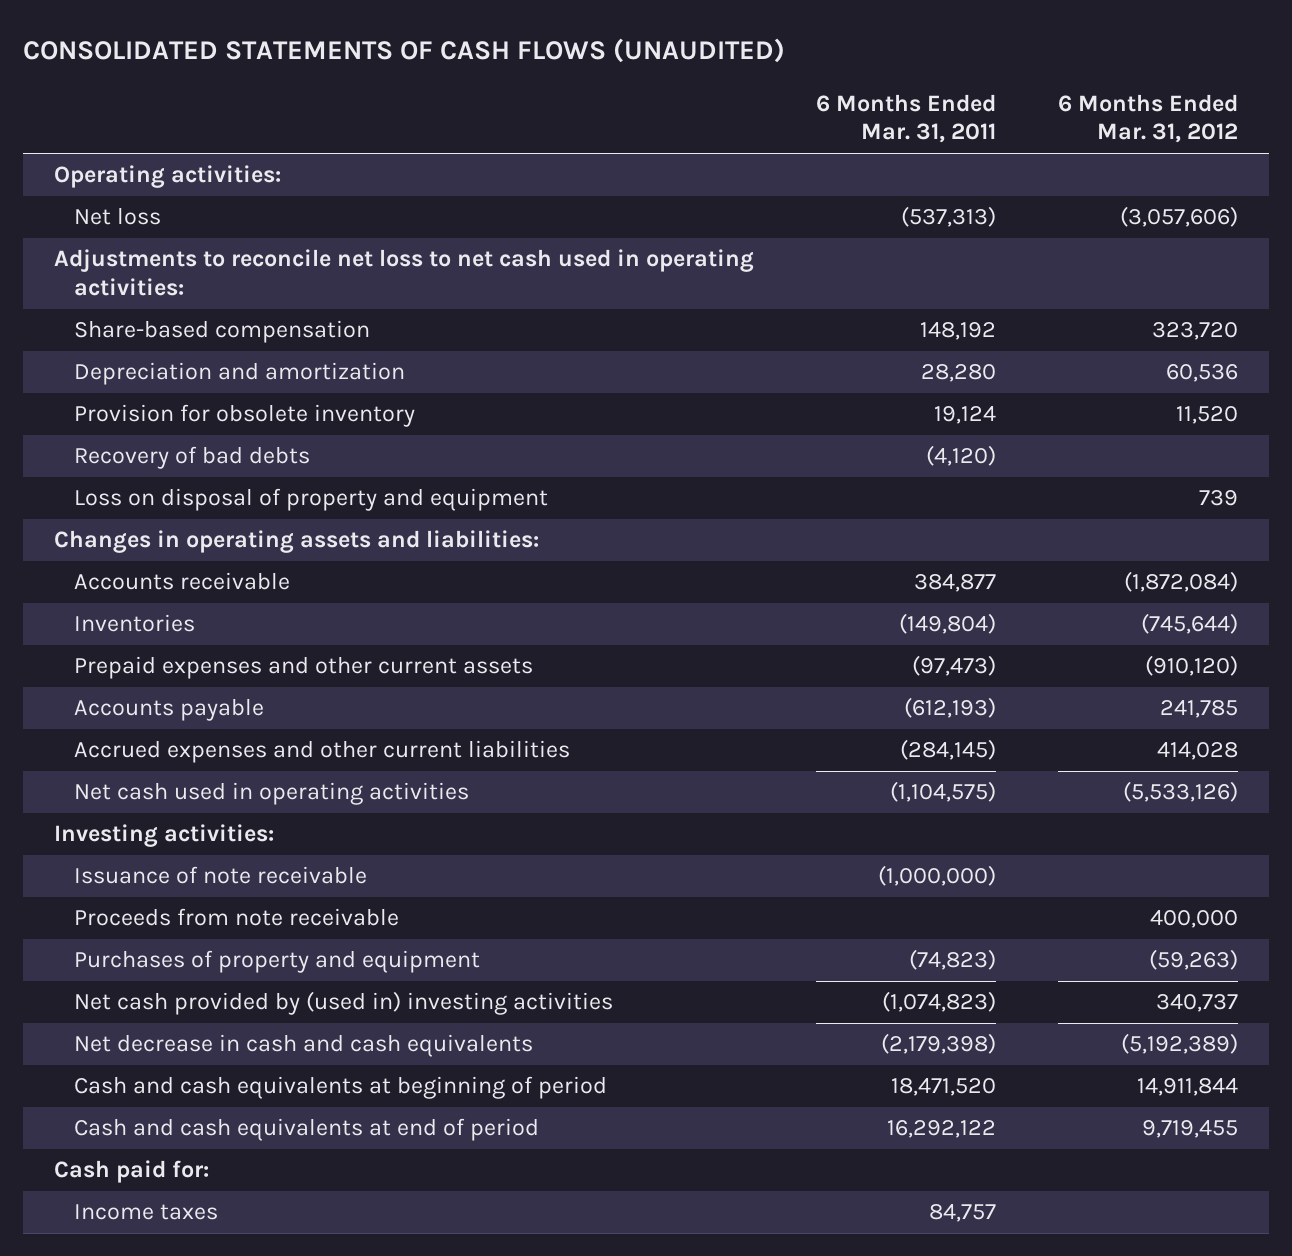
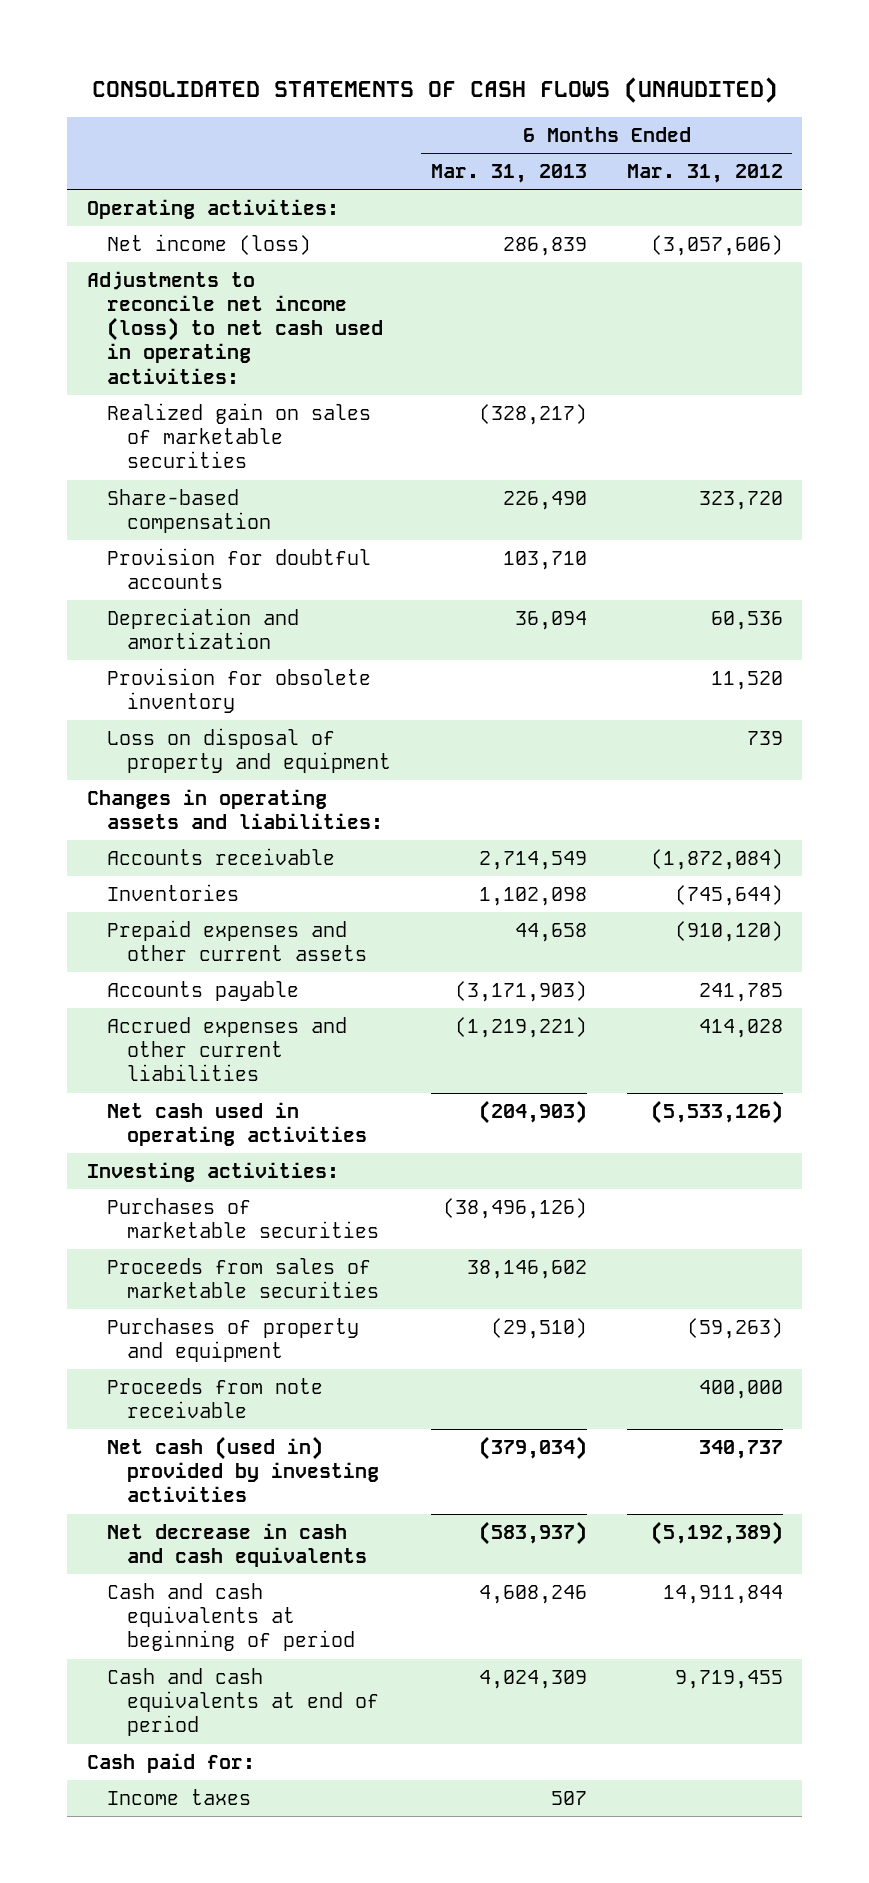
[815,93,996,144] 6 Months Ended Mar. 31, 2011 -> none
none -> [430,164,587,184] Mar. 31, 2013
[74,207,162,226] Net loss -> [107,233,312,255] Net income (loss)
[53,249,754,296] Adjustments to reconcile net loss to net cash used in operating activities: -> [86,270,384,384] Adjustments to reconcile net income (loss) to net cash used in operating activities:
none -> [107,402,372,469] Realized gain on sales of marketable securities
none -> [107,547,372,590] Provision for doubtful accounts
[74,446,311,470] Recovery of bad debts -> none
[74,866,368,885] Issuance of note receivable -> none
none -> [107,1197,380,1239] Purchases of marketable securities
none -> [107,1257,380,1299] Proceeds from sales of marketable securities
[74,908,400,927] Proceeds from note receivable -> [107,1377,324,1419] Proceeds from note receivable
[74,991,614,1016] Net cash provided by (used in) investing activities -> [107,1435,380,1503] Net cash (used in) provided by investing activities

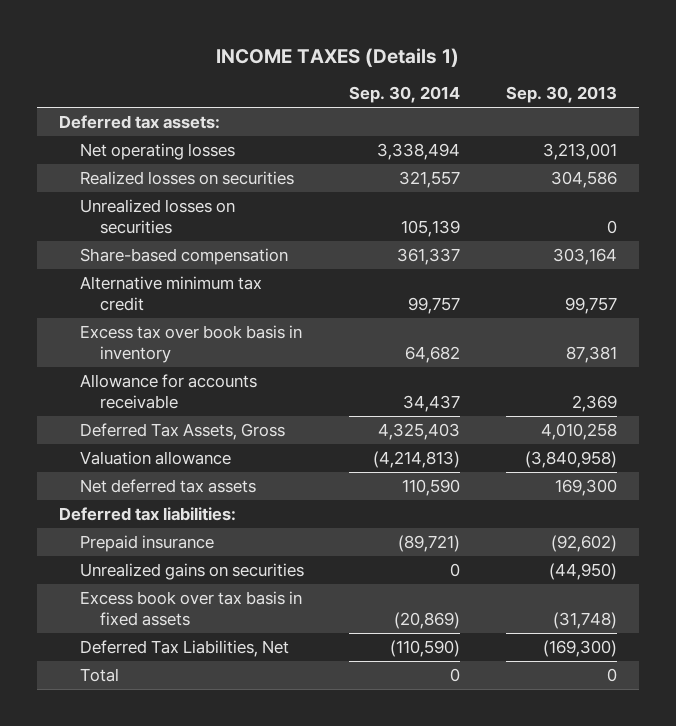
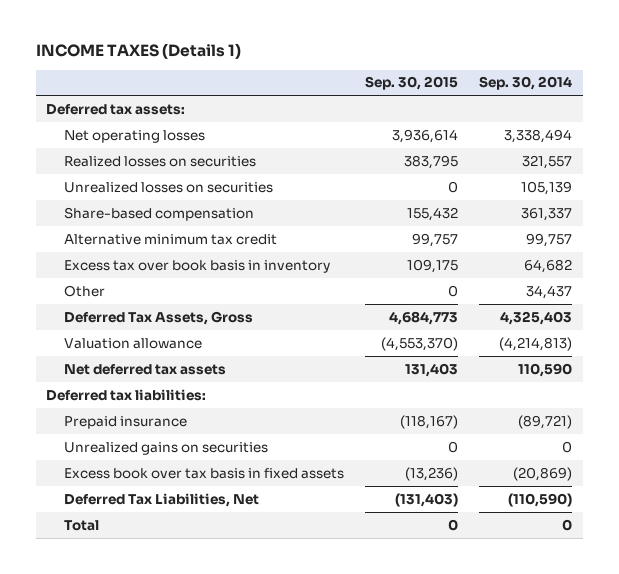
[505,86,617,104] Sep. 30, 2013 -> none
none -> [365,76,459,91] Sep. 30, 2015
[79,373,257,409] Allowance for accounts receivable -> [64,284,106,297] Other

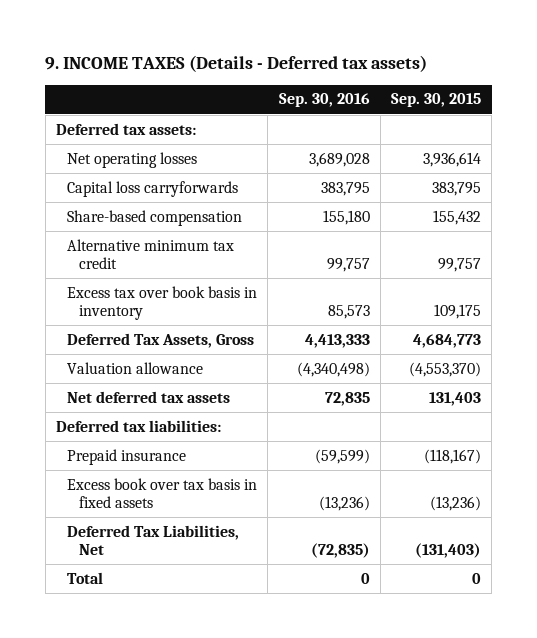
[35,43,241,60] INCOME TAXES (Details 1) -> [45,55,428,73] 9. INCOME TAXES (Details - Deferred tax assets)
[479,76,573,91] Sep. 30, 2014 -> none
none -> [278,93,370,108] Sep. 30, 2016
[64,181,274,193] Unrealized losses on securities -> none
[64,155,257,167] Realized losses on securities -> [67,180,239,197] Capital loss carryforwards
[64,284,106,297] Other -> none
[64,441,269,455] Unrealized gains on securities -> none

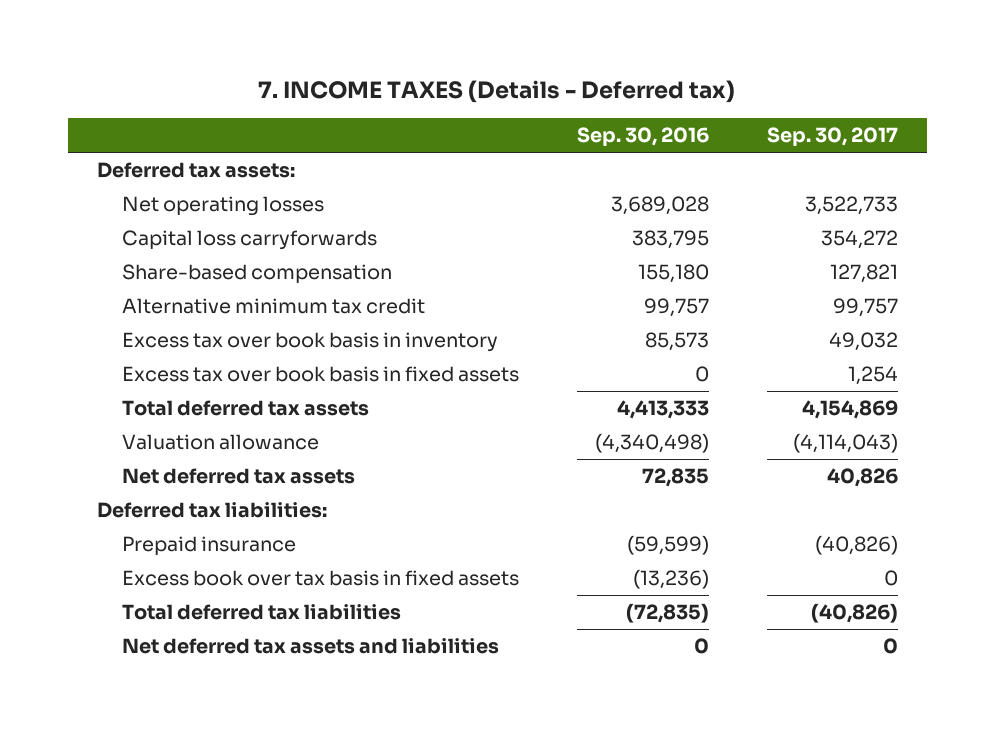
[45,55,428,73] 9. INCOME TAXES (Details - Deferred tax assets) -> [258,80,736,104] 7. INCOME TAXES (Details - Deferred tax)
[391,93,482,108] Sep. 30, 2015 -> none
none -> [766,127,898,147] Sep. 30, 2017
none -> [122,366,520,383] Excess tax over book basis in fixed assets
[67,332,255,348] Deferred Tax Assets, Gross -> [122,400,370,417] Total deferred tax assets
[67,524,240,555] Deferred Tax Liabilities, Net -> [122,604,402,621] Total deferred tax liabilities
[67,571,104,584] Total -> [122,638,500,655] Net deferred tax assets and liabilities

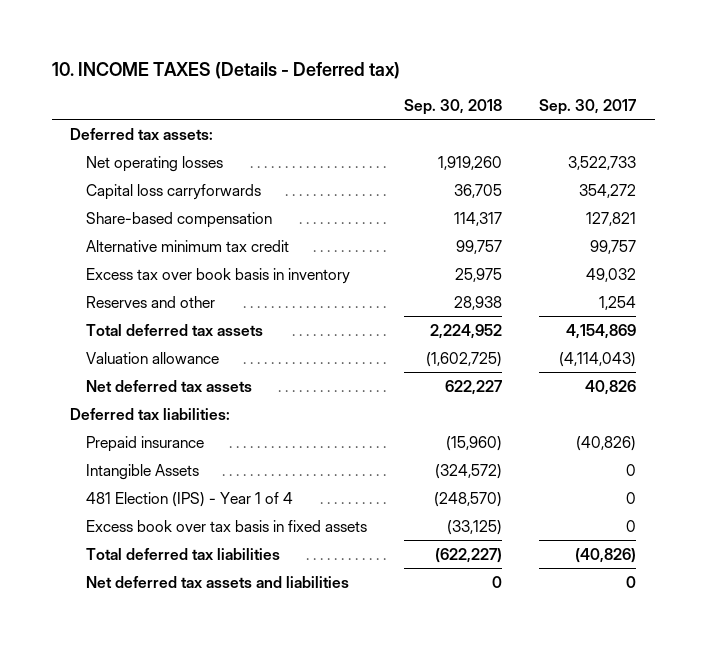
[258,80,736,104] 7. INCOME TAXES (Details - Deferred tax) -> [51,61,400,79] 10. INCOME TAXES (Details - Deferred tax)
[576,127,709,147] Sep. 30, 2016 -> none
none -> [404,99,503,116] Sep. 30, 2018
[122,366,520,383] Excess tax over book basis in fixed assets -> [85,295,215,308] Reserves and other
none -> [85,463,199,480] Intangible Assets
none -> [85,491,293,507] 481 Election (IPS) - Year 1 of 4

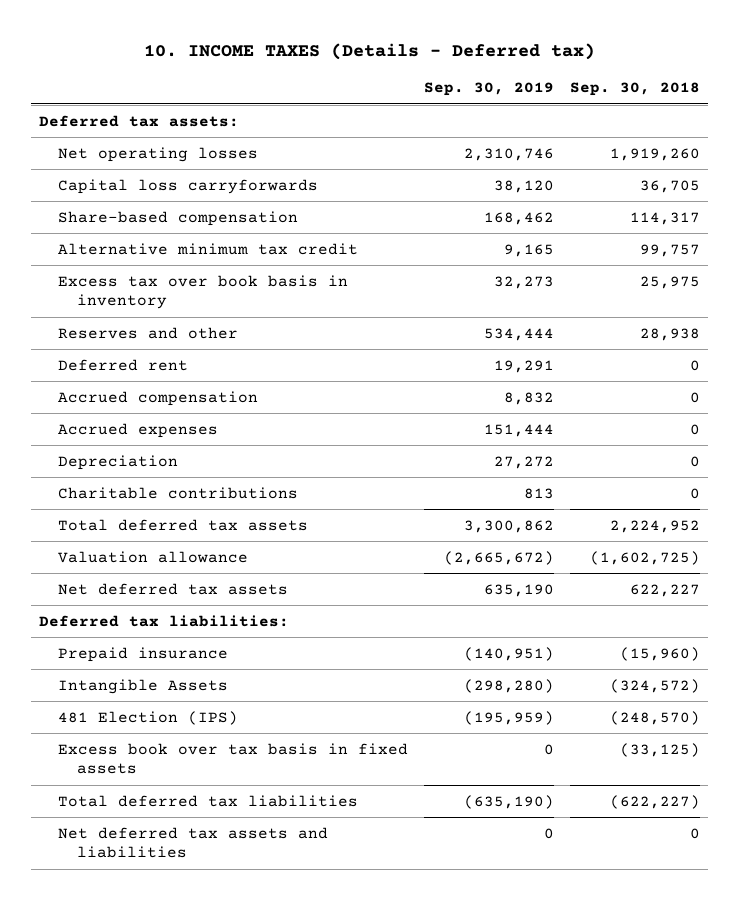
[539,99,637,116] Sep. 30, 2017 -> none
none -> [424,82,555,97] Sep. 30, 2019
none -> [57,358,188,371] Deferred rent
none -> [57,390,258,406] Accrued compensation
none -> [57,422,218,438] Accrued expenses
none -> [57,454,178,470] Depreciation
none -> [57,486,298,499] Charitable contributions
[85,491,293,507] 481 Election (IPS) - Year 1 of 4 -> [57,710,238,725] 481 Election (IPS)

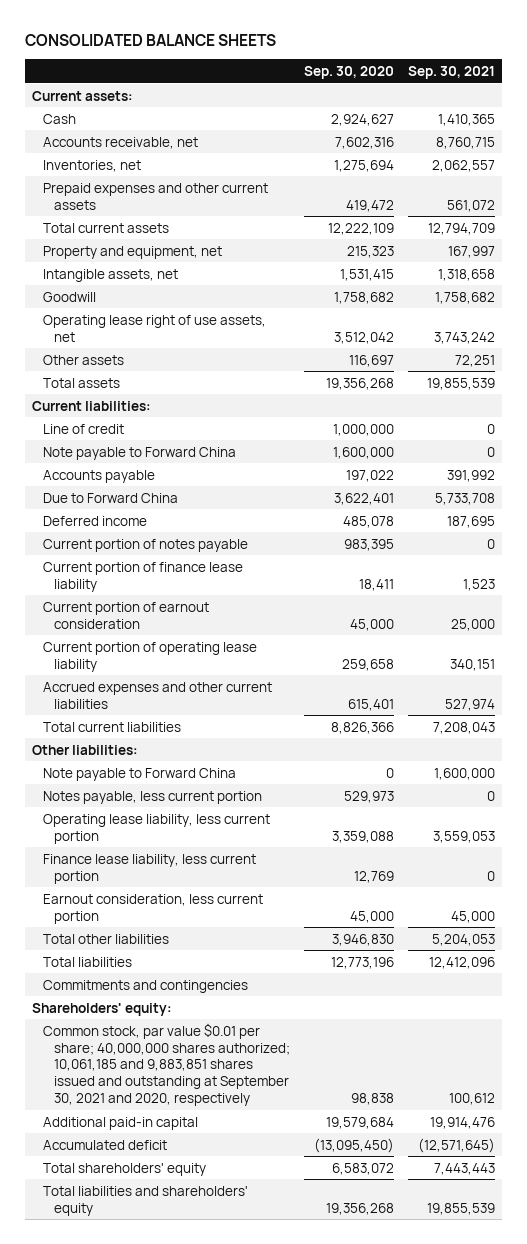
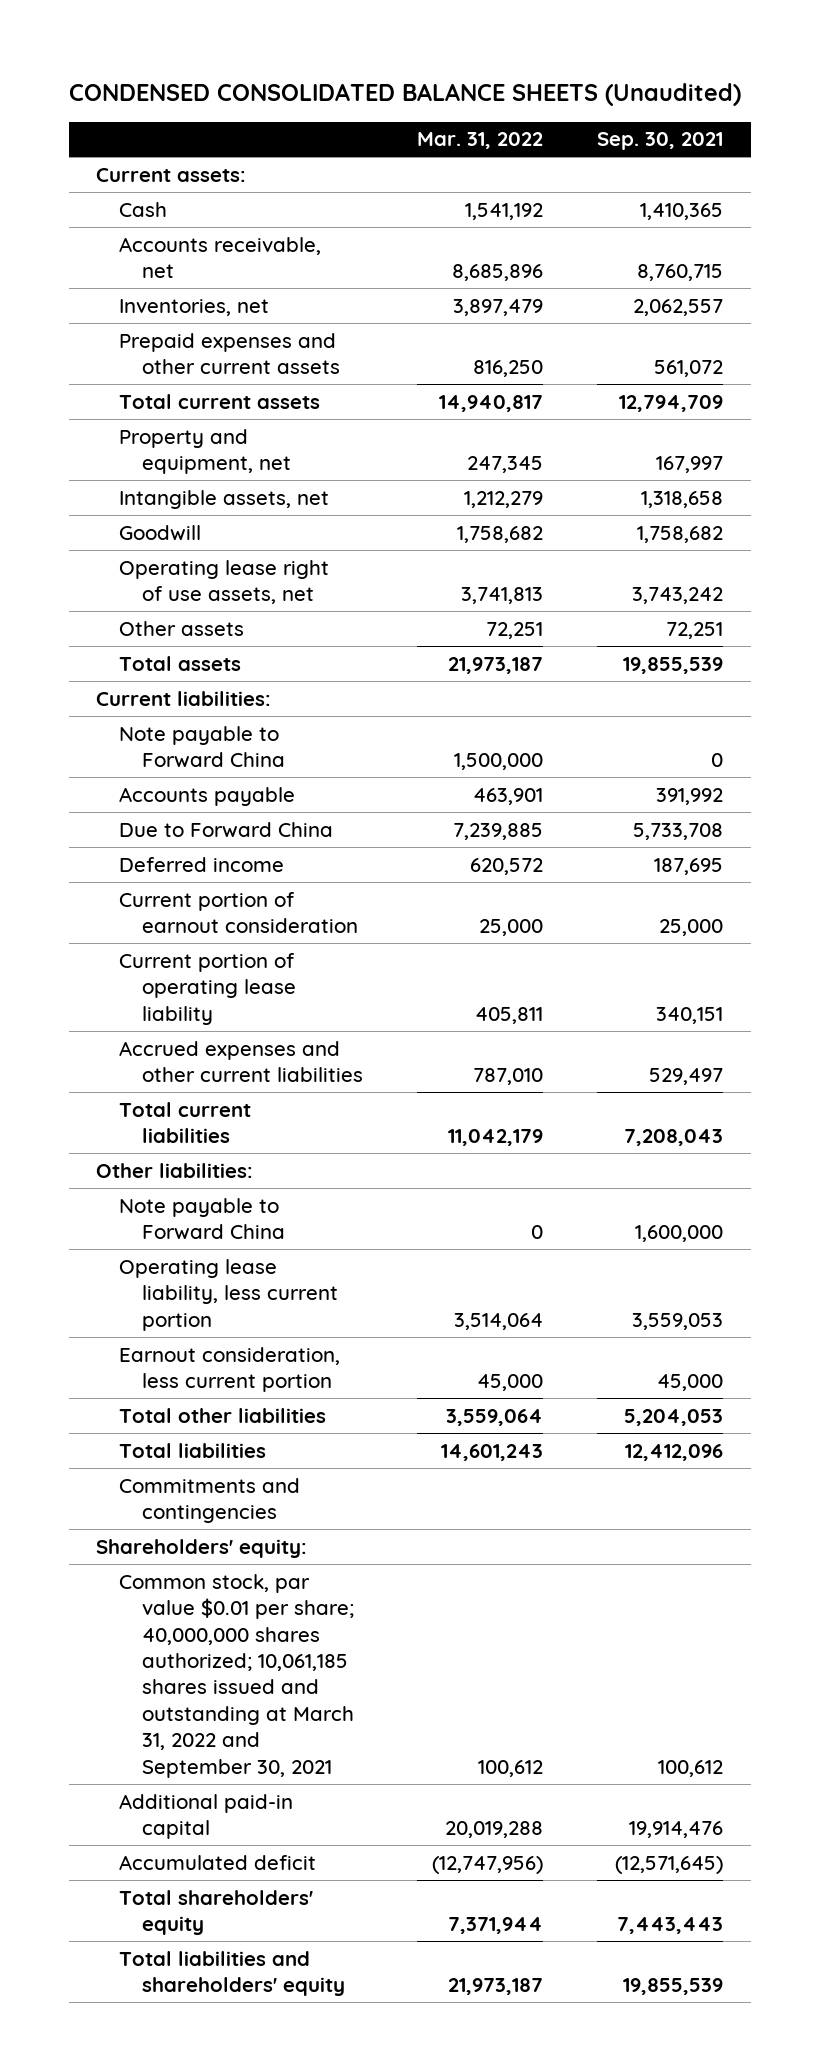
[24,33,276,46] CONSOLIDATED BALANCE SHEETS -> [69,83,742,107] CONDENSED CONSOLIDATED BALANCE SHEETS (Unaudited)
[304,65,395,79] Sep. 30, 2020 -> none
none -> [417,132,544,150] Mar. 31, 2022
[43,423,125,434] Line of credit -> none
[43,538,249,552] Current portion of notes payable -> none
[43,561,244,592] Current portion of finance lease liability -> none
[445,698,496,711] 527,974 -> [649,1068,724,1086] 529,497
[43,790,263,804] Notes payable, less current portion -> none
[43,853,257,884] Finance lease liability, less current portion -> none
[43,1022,290,1107] Common stock, par value $0.01 per share; 40,000,000 shares authorized; 10,061,185 and 9,883,851 shares issued and outstanding at September 30, 2021 and 2020, respectively -> [119,1573,354,1778] Common stock, par value $0.01 per share; 40,000,000 shares authorized; 10,061,185 shares issued and outstanding at March 31, 2022 and September 30, 2021

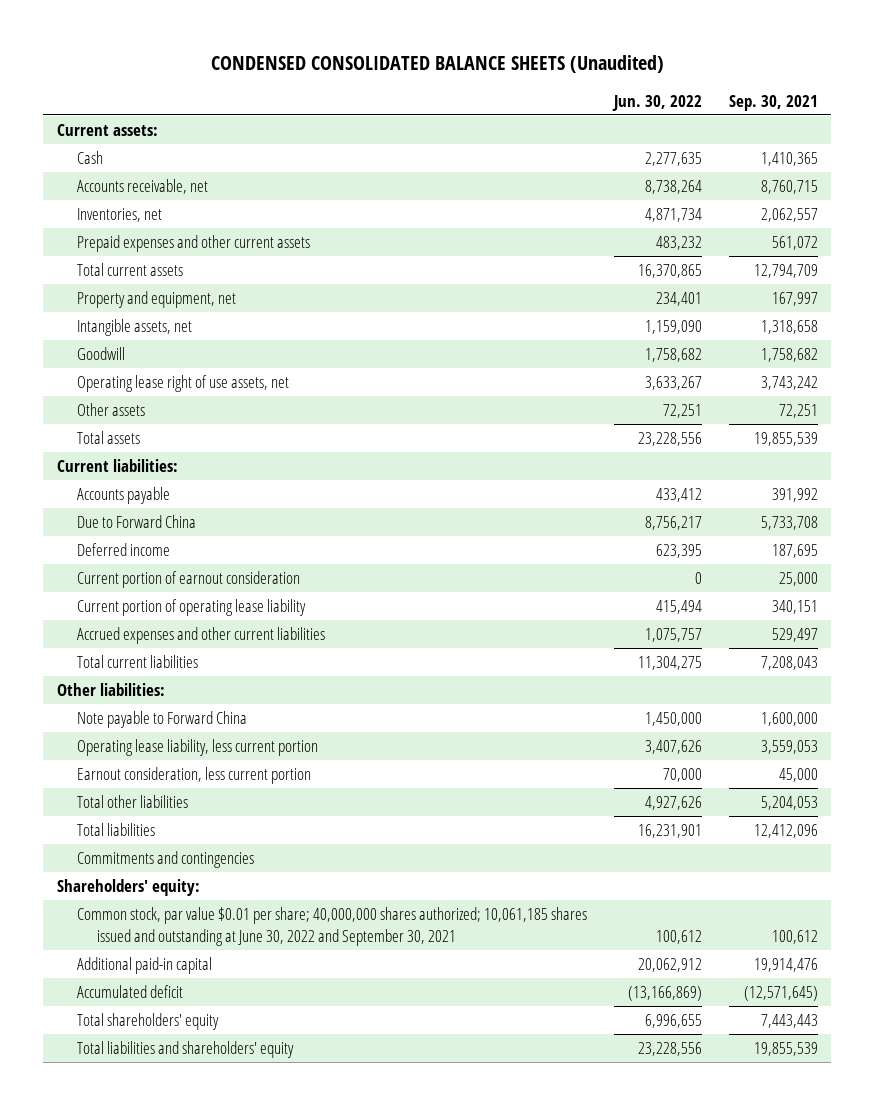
[417,132,544,150] Mar. 31, 2022 -> none
none -> [611,94,702,111] Jun. 30, 2022
[119,725,285,769] Note payable to Forward China -> none
[119,1573,354,1778] Common stock, par value $0.01 per share; 40,000,000 shares authorized; 10,061,185 shares issued and outstanding at March 31, 2022 and September 30, 2021 -> [76,907,587,947] Common stock, par value $0.01 per share; 40,000,000 shares authorized; 10,061,185 shares issued and outstanding at June 30, 2022 and September 30, 2021

